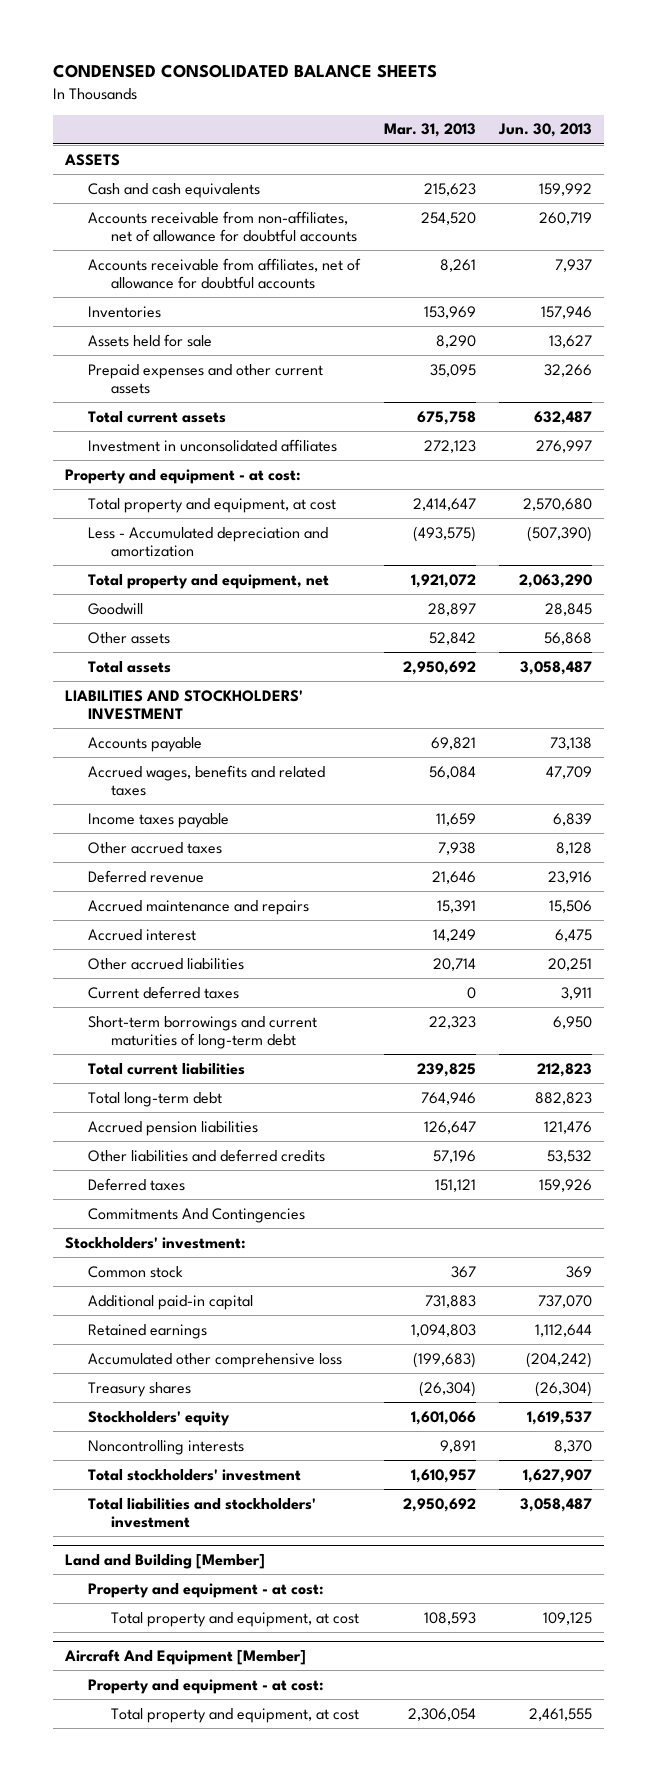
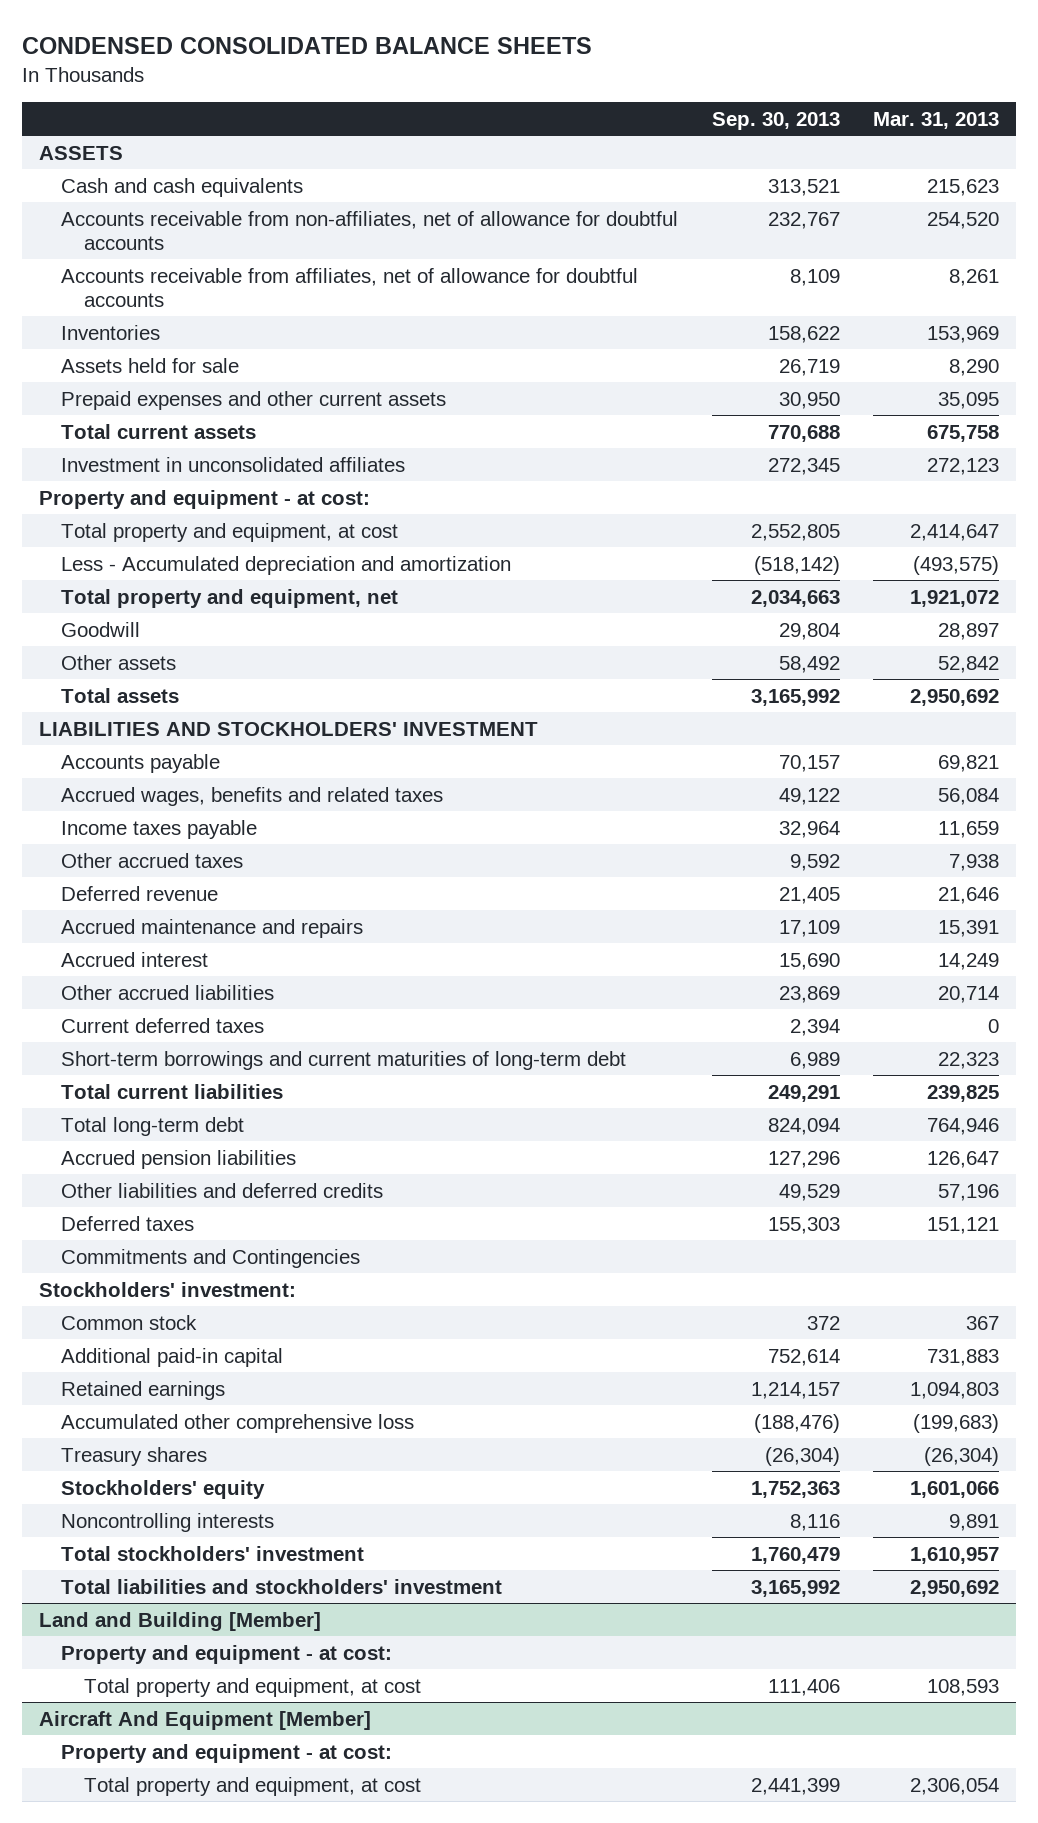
[498,123,593,138] Jun. 30, 2013 -> none
none -> [711,111,840,130] Sep. 30, 2013
[87,1207,305,1223] Commitments And Contingencies -> [61,1248,361,1268] Commitments and Contingencies

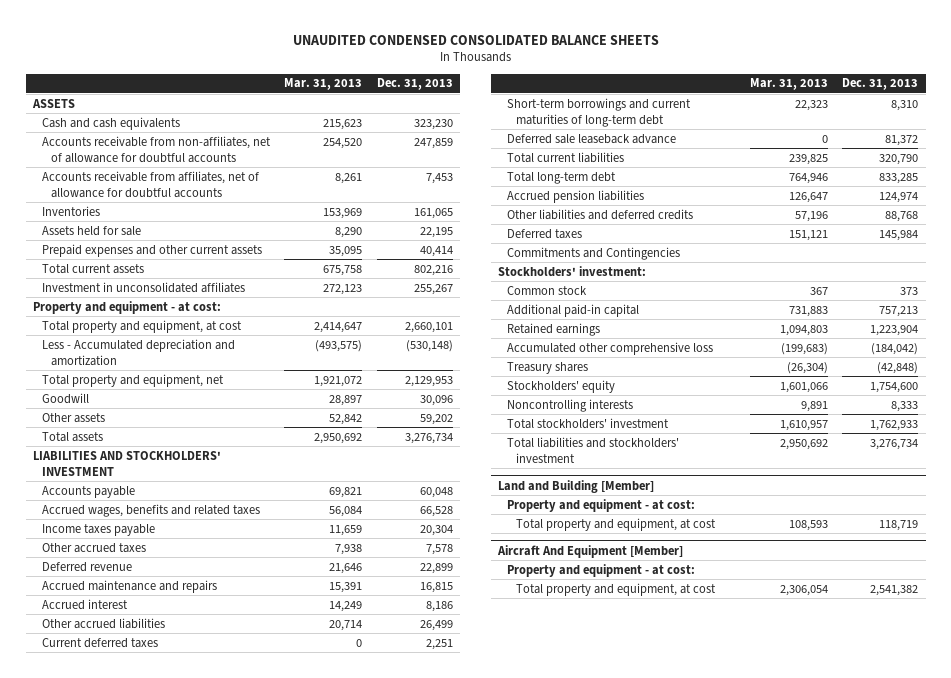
[21,36,592,54] CONDENSED CONSOLIDATED BALANCE SHEETS -> [292,34,659,45] UNAUDITED CONDENSED CONSOLIDATED BALANCE SHEETS
[711,111,840,130] Sep. 30, 2013 -> none
none -> [377,78,454,91] Dec. 31, 2013
none -> [507,133,677,144] Deferred sale leaseback advance

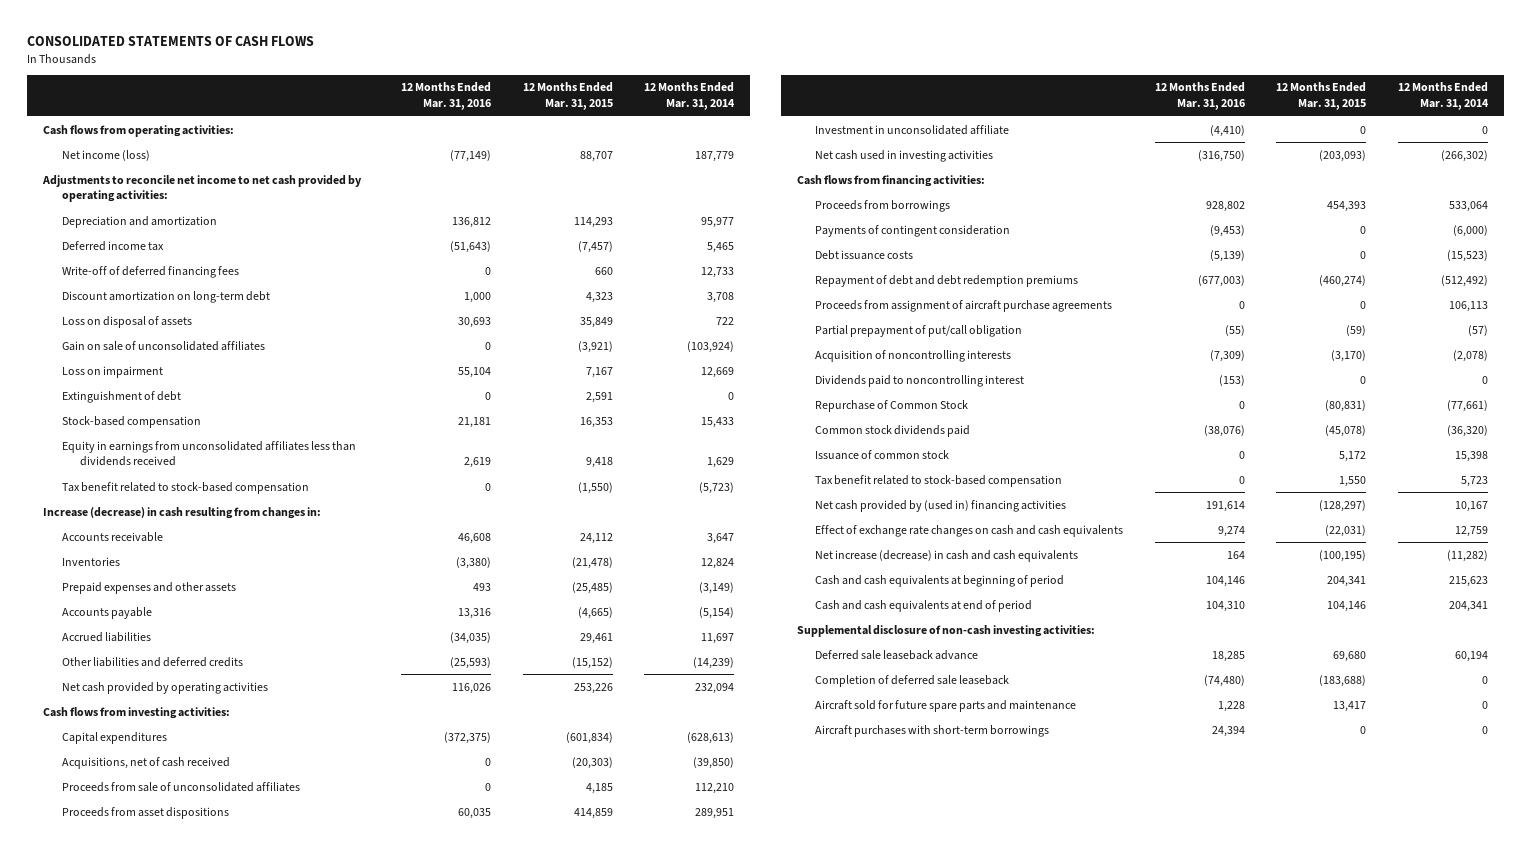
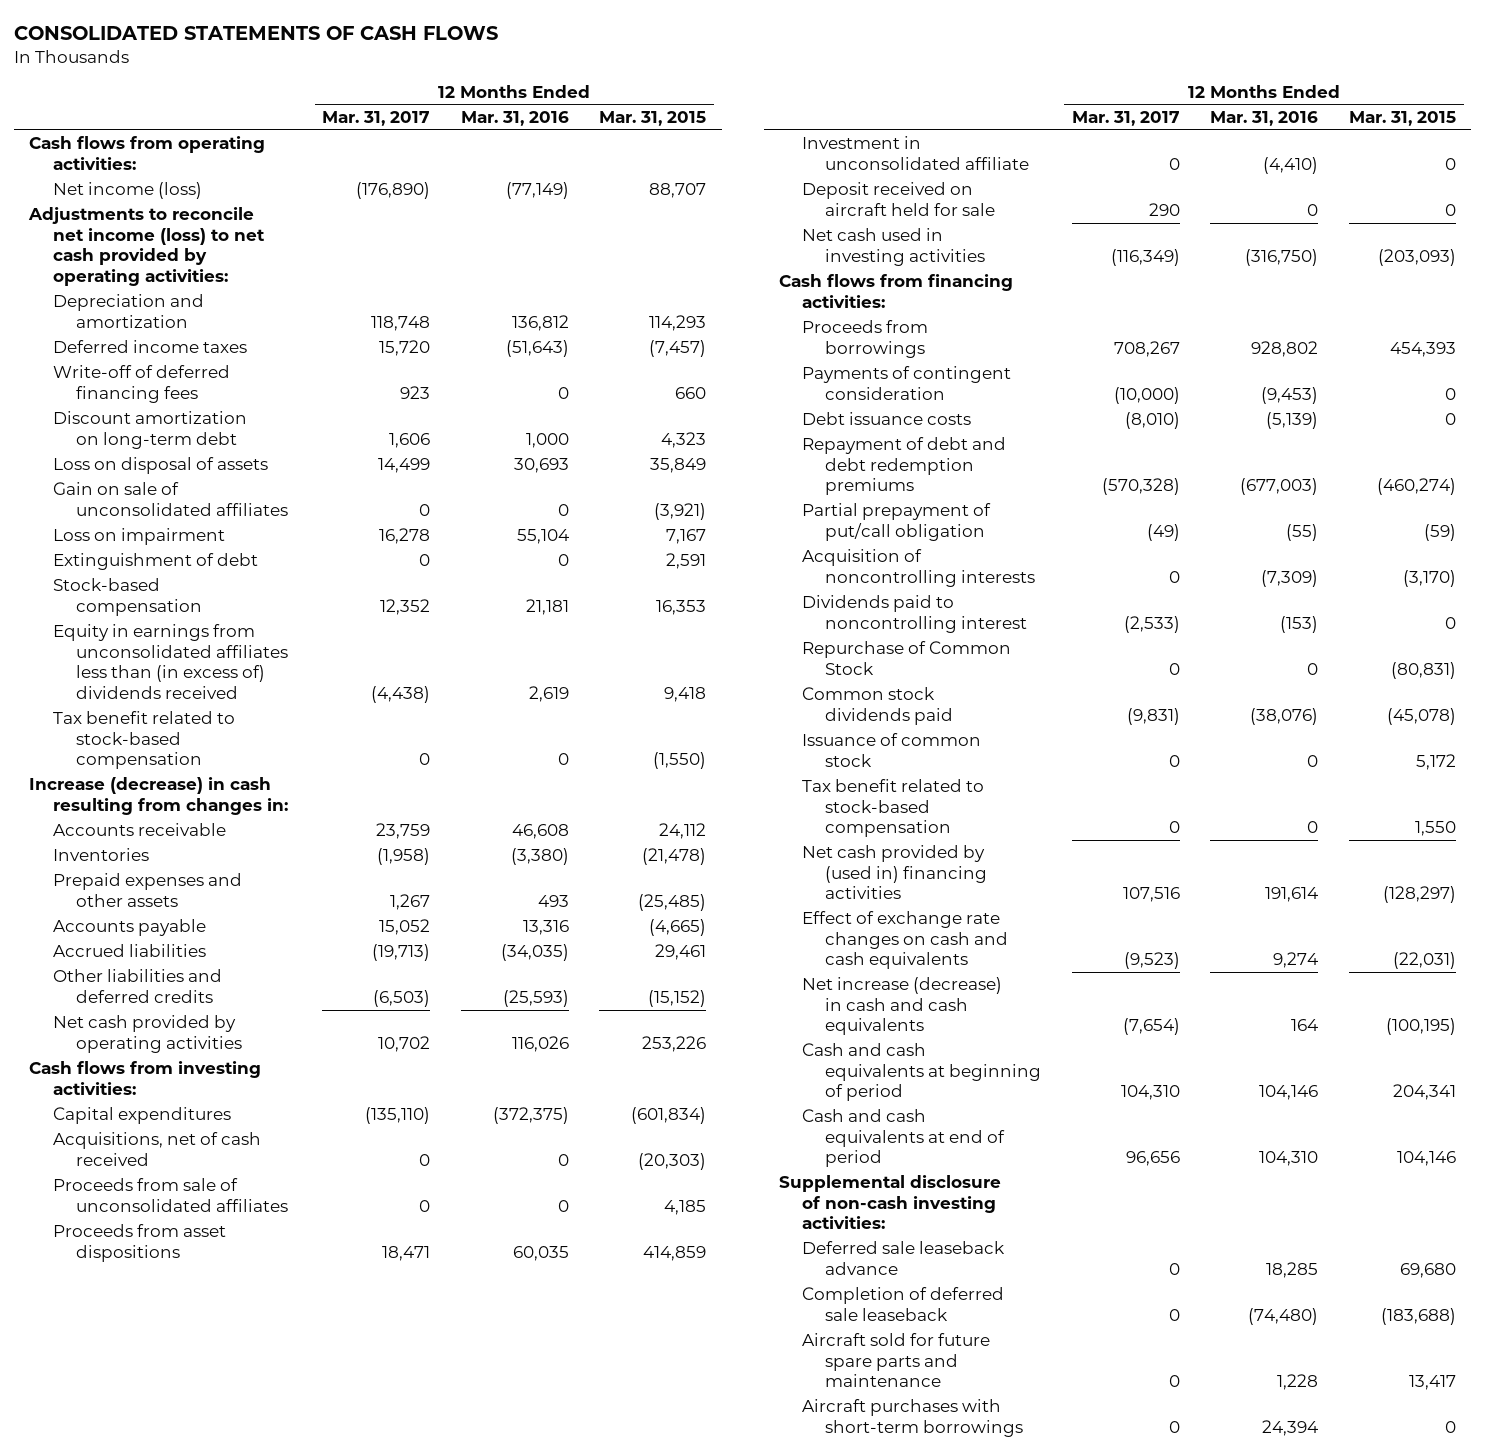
[644,82,736,111] 12 Months Ended Mar. 31, 2014 -> none
none -> [322,110,431,126] Mar. 31, 2017
[42,174,363,203] Adjustments to reconcile net income to net cash provided by operating activities: -> [28,207,265,287] Adjustments to reconcile net income (loss) to net cash provided by operating activities:
[61,240,164,251] Deferred income tax -> [52,340,247,354] Deferred income taxes
[61,440,356,467] Equity in earnings from unconsolidated affiliates less than dividends received -> [52,624,288,700] Equity in earnings from unconsolidated affiliates less than (in excess of) dividends received
none -> [802,182,996,216] Deposit received on aircraft held for sale
[815,299,1113,312] Proceeds from assignment of aircraft purchase agreements -> none

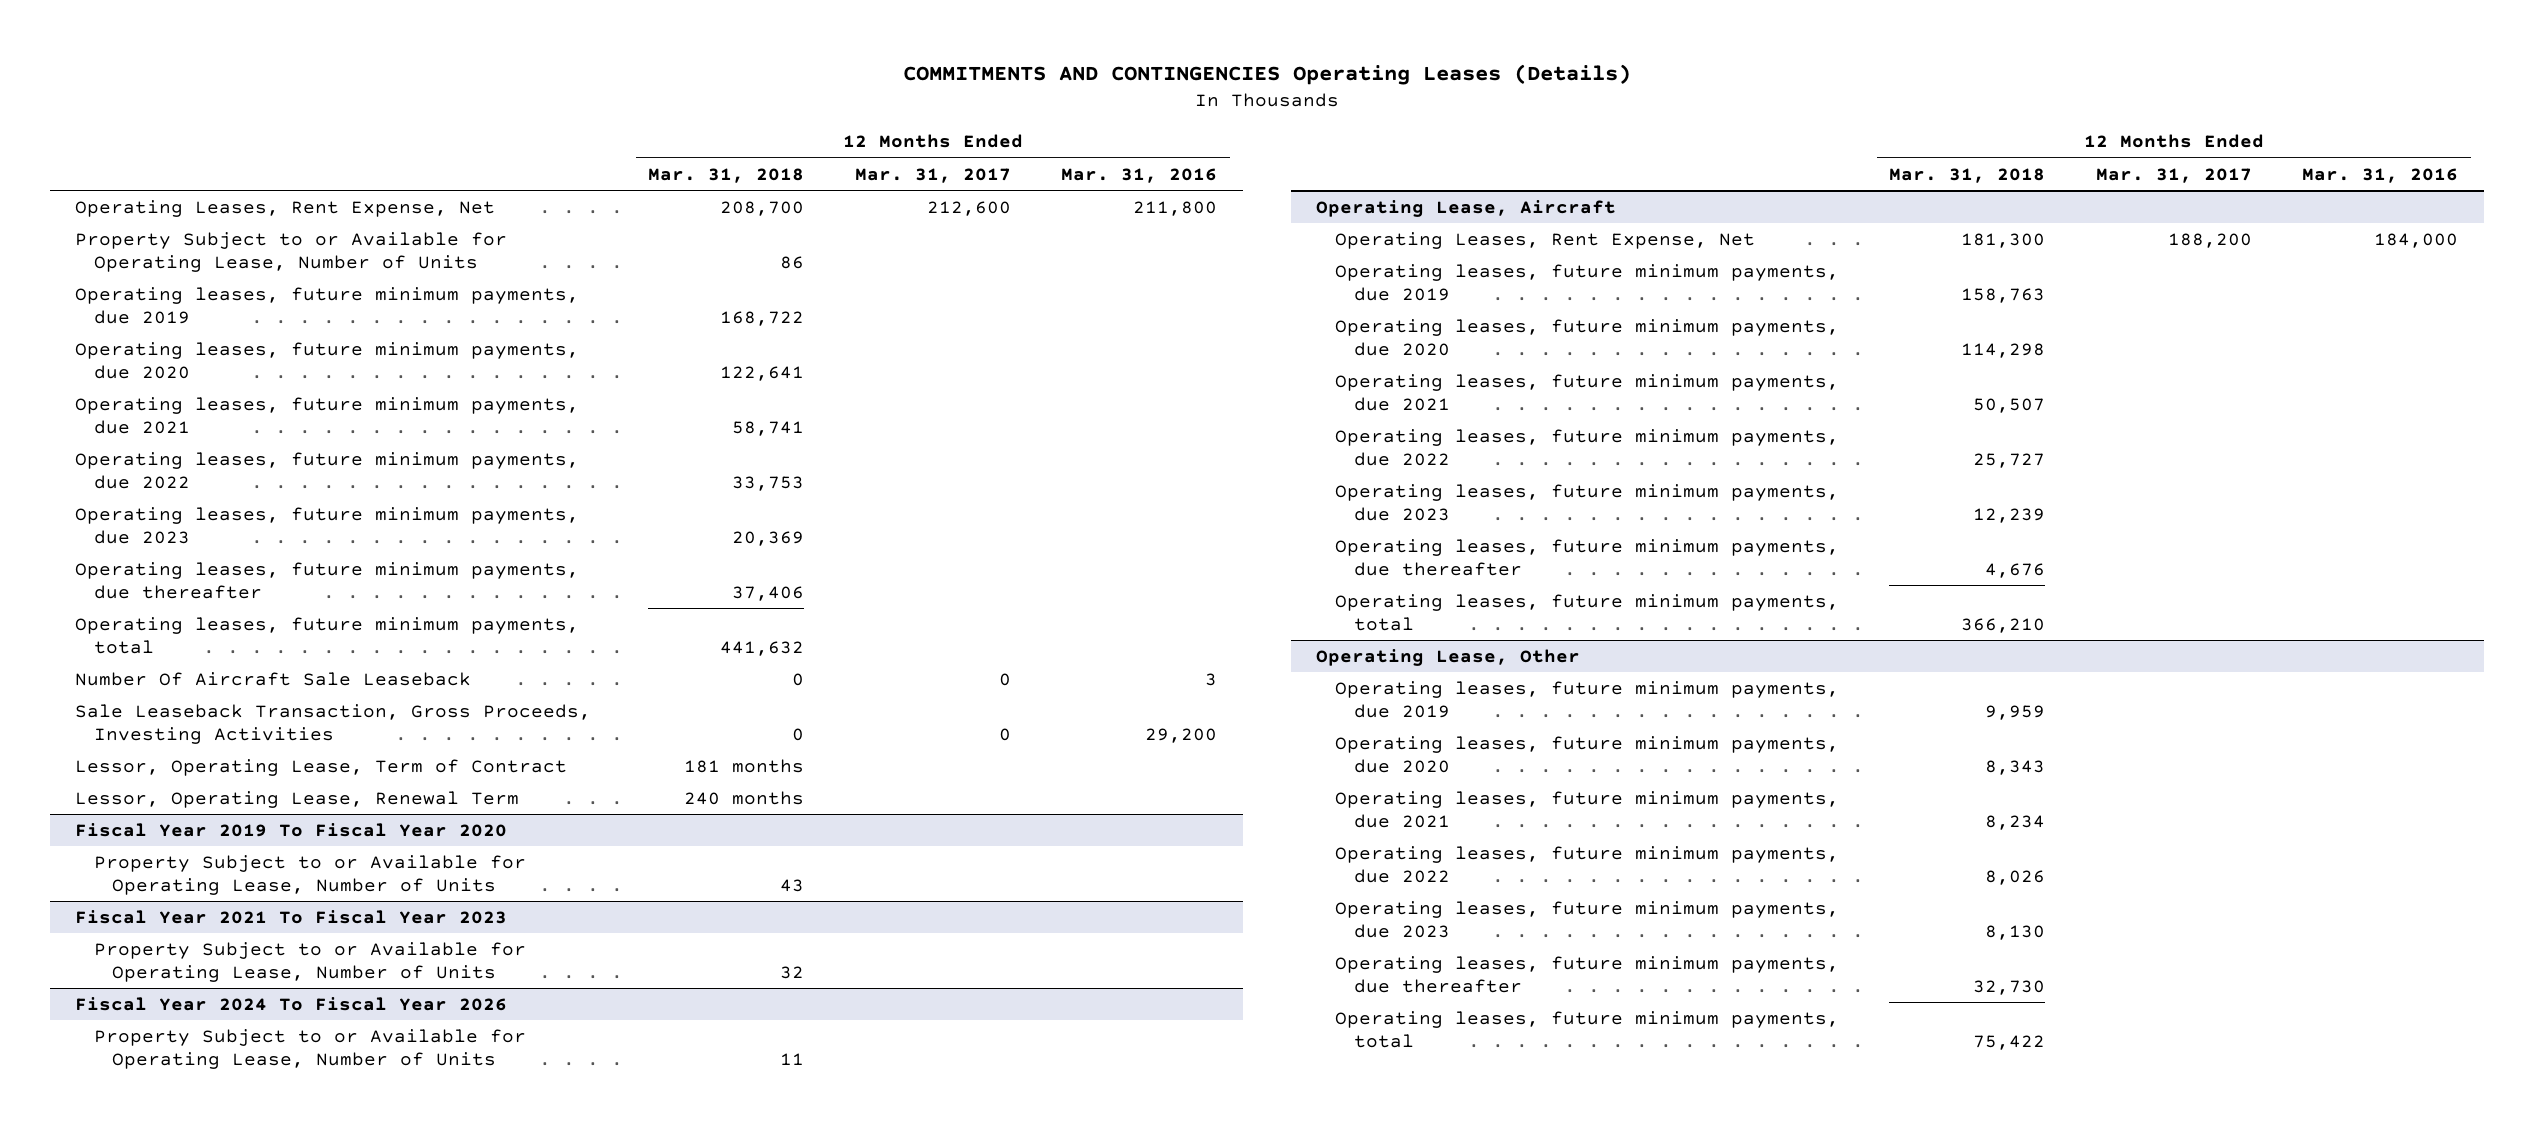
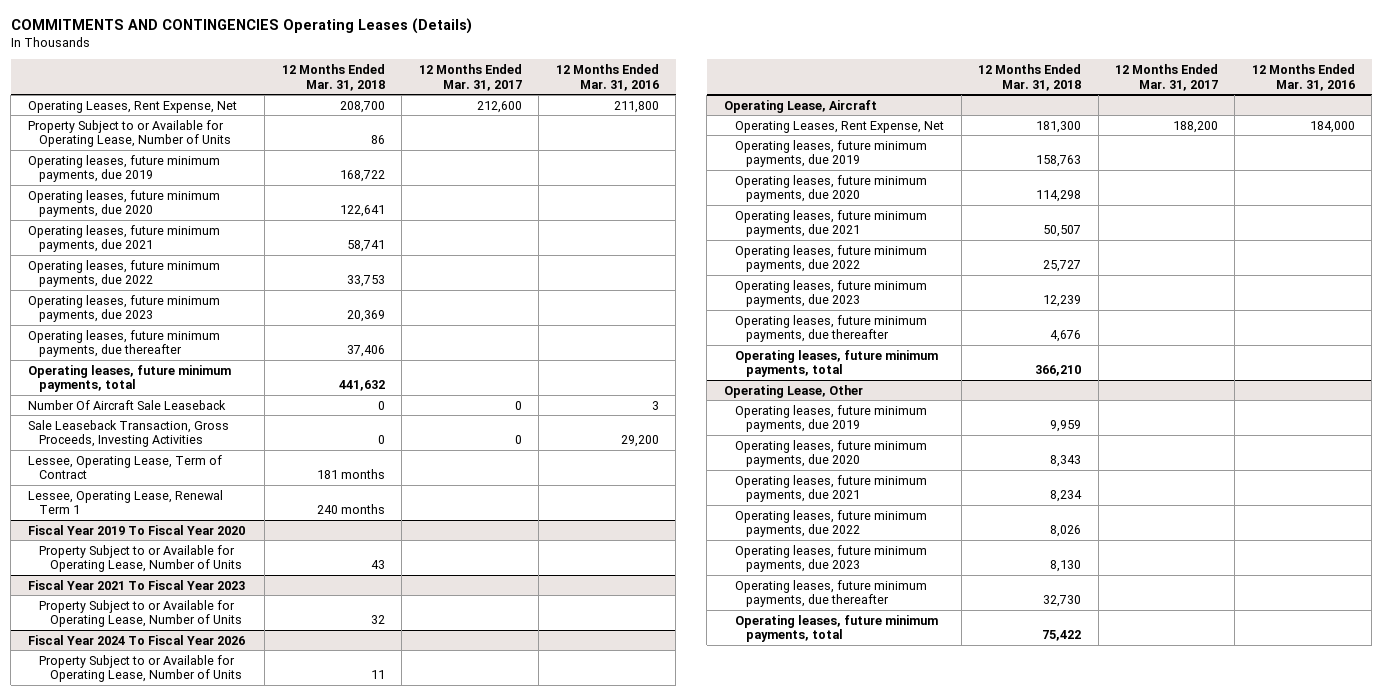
[75,758,568,776] Lessor, Operating Lease, Term of Contract -> [27,454,222,480] Lessee, Operating Lease, Term of Contract
[75,790,520,808] Lessor, Operating Lease, Renewal Term -> [27,489,223,515] Lessee, Operating Lease, Renewal Term 1

